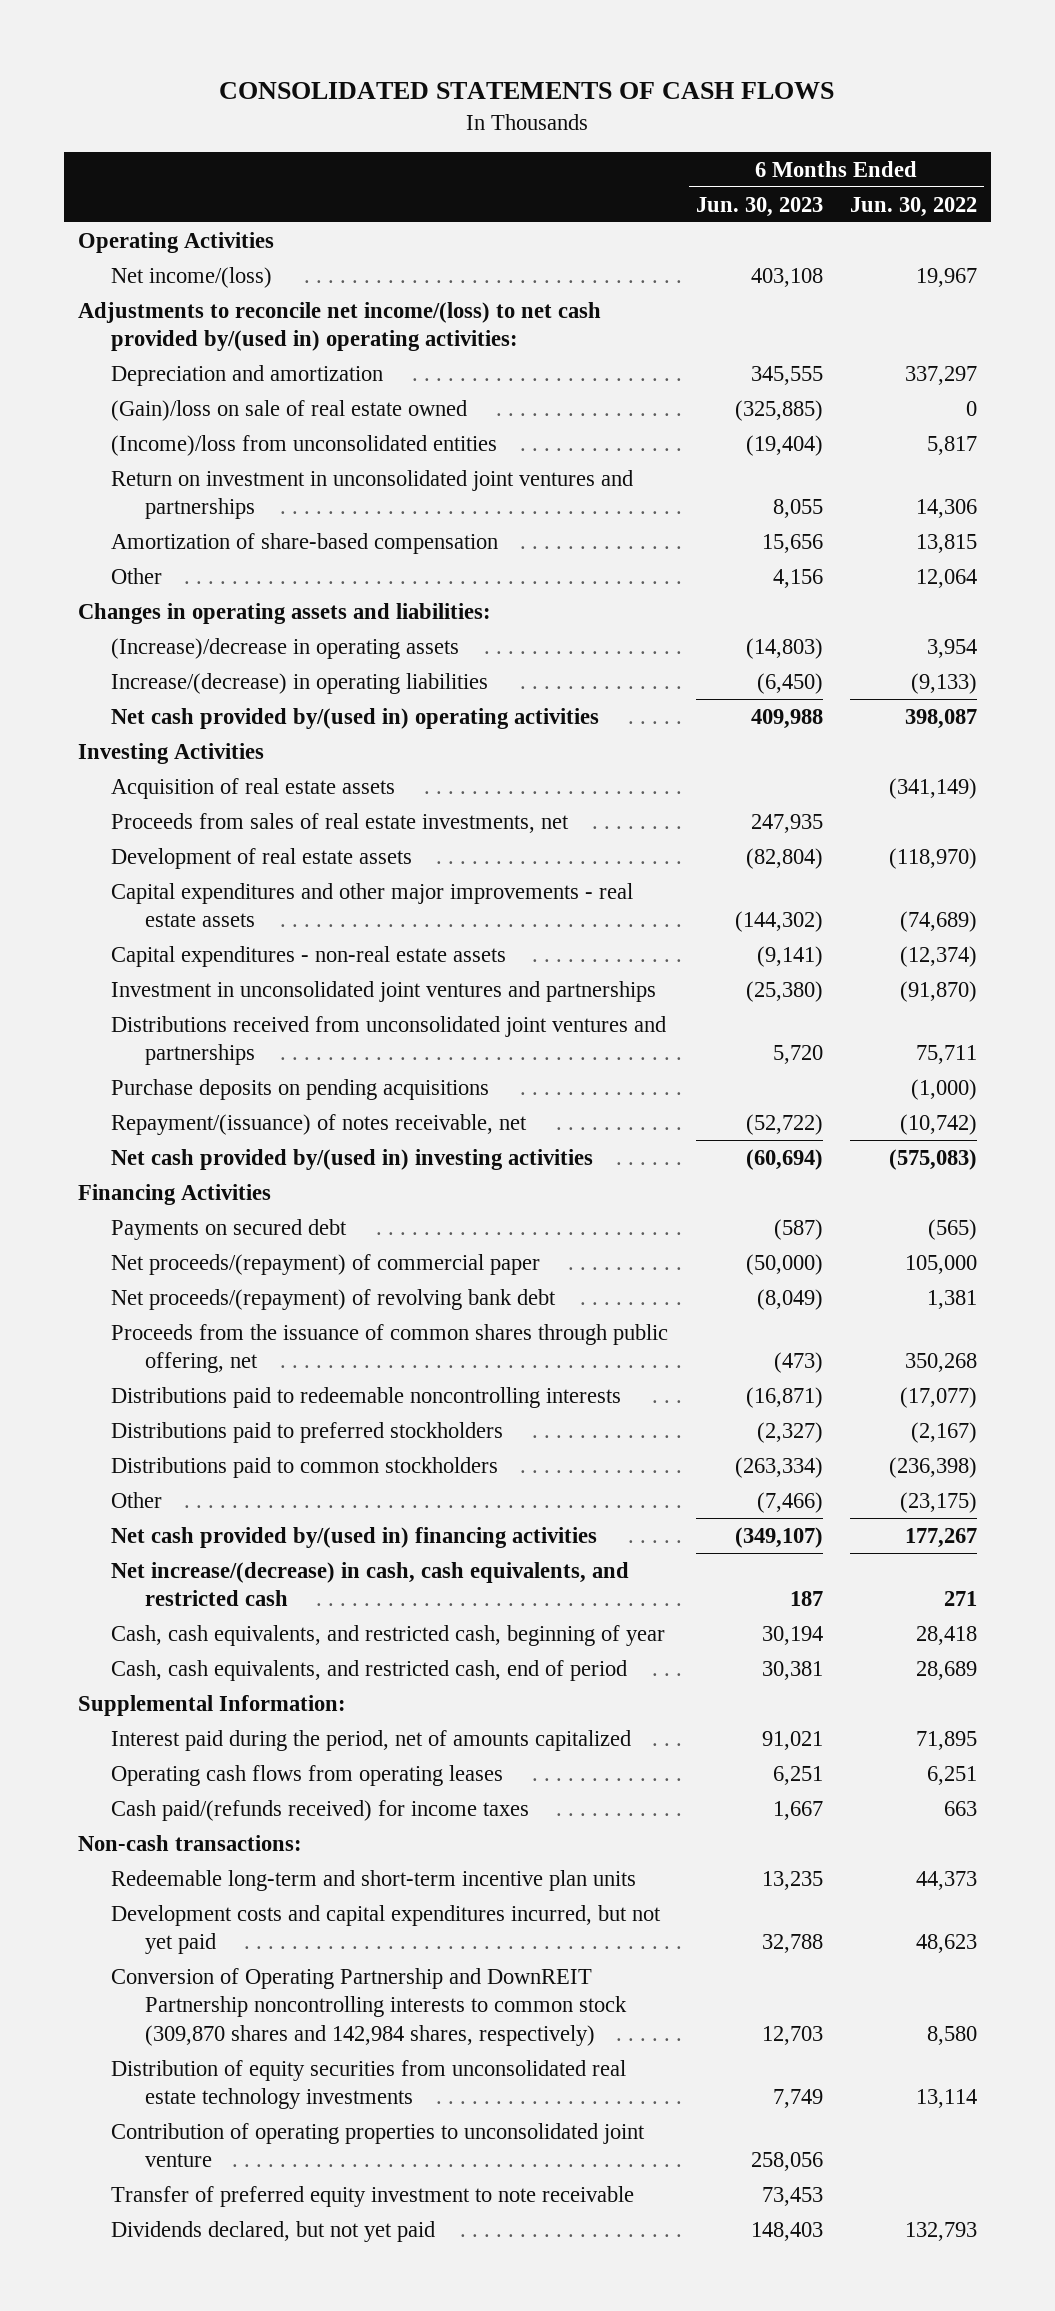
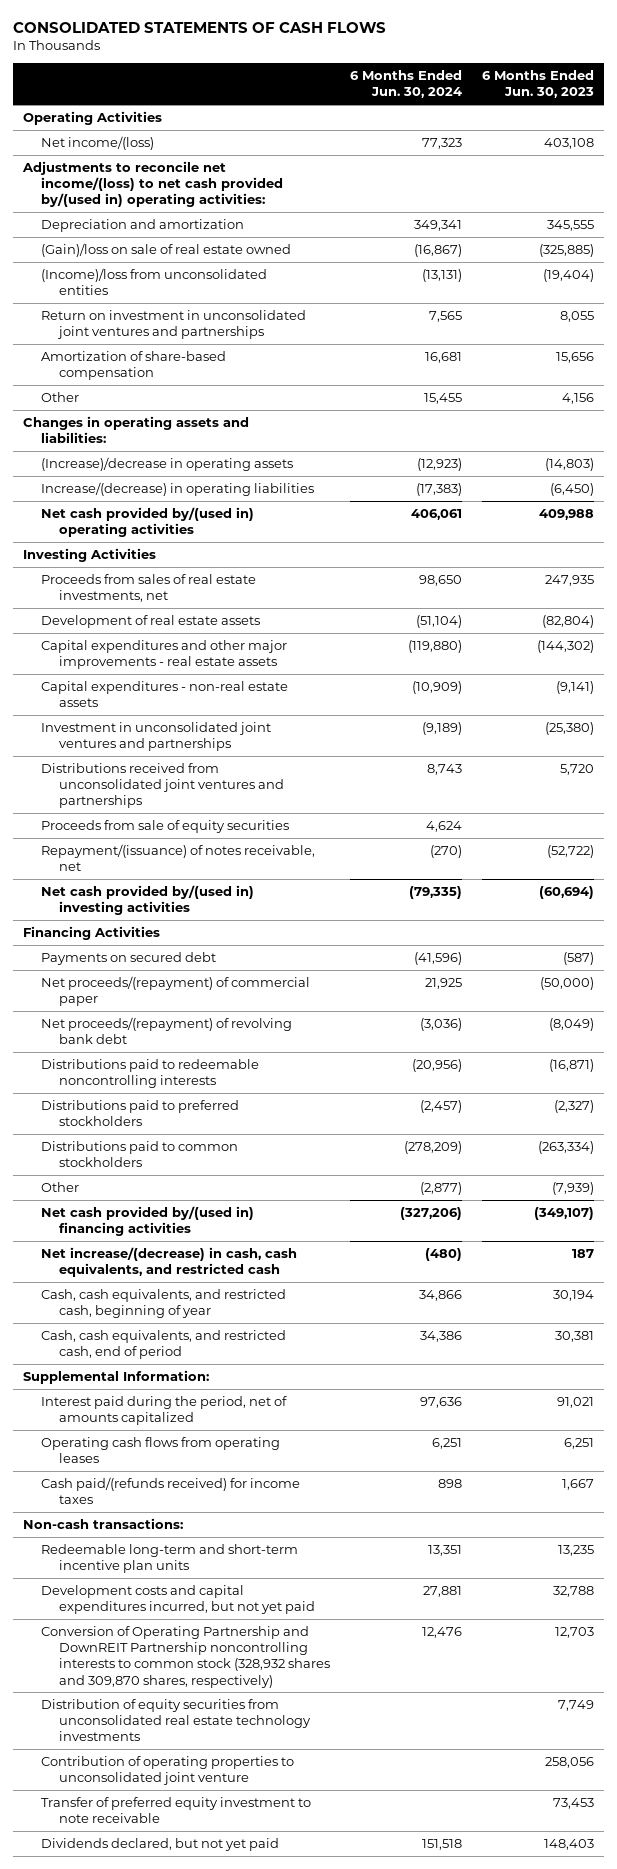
[849,196,977,217] Jun. 30, 2022 -> none
none -> [350,70,463,99] 6 Months Ended Jun. 30, 2024
[111,777,396,799] Acquisition of real estate assets -> none
[111,1078,490,1100] Purchase deposits on pending acquisitions -> none
none -> [41,819,290,833] Proceeds from sale of equity securities
[111,1323,669,1374] Proceeds from the issuance of common shares through public offering, net -> none
[756,1491,823,1513] (7,466) -> [552,1181,595,1195] (7,939)
[111,1967,627,2046] Conversion of Operating Partnership and DownREIT Partnership noncontrolling interests to common stock (309,870 shares and 142,984 shares, respectively) -> [41,1625,331,1688] Conversion of Operating Partnership and DownREIT Partnership noncontrolling interests to common stock (328,932 shares and 309,870 shares, respectively)

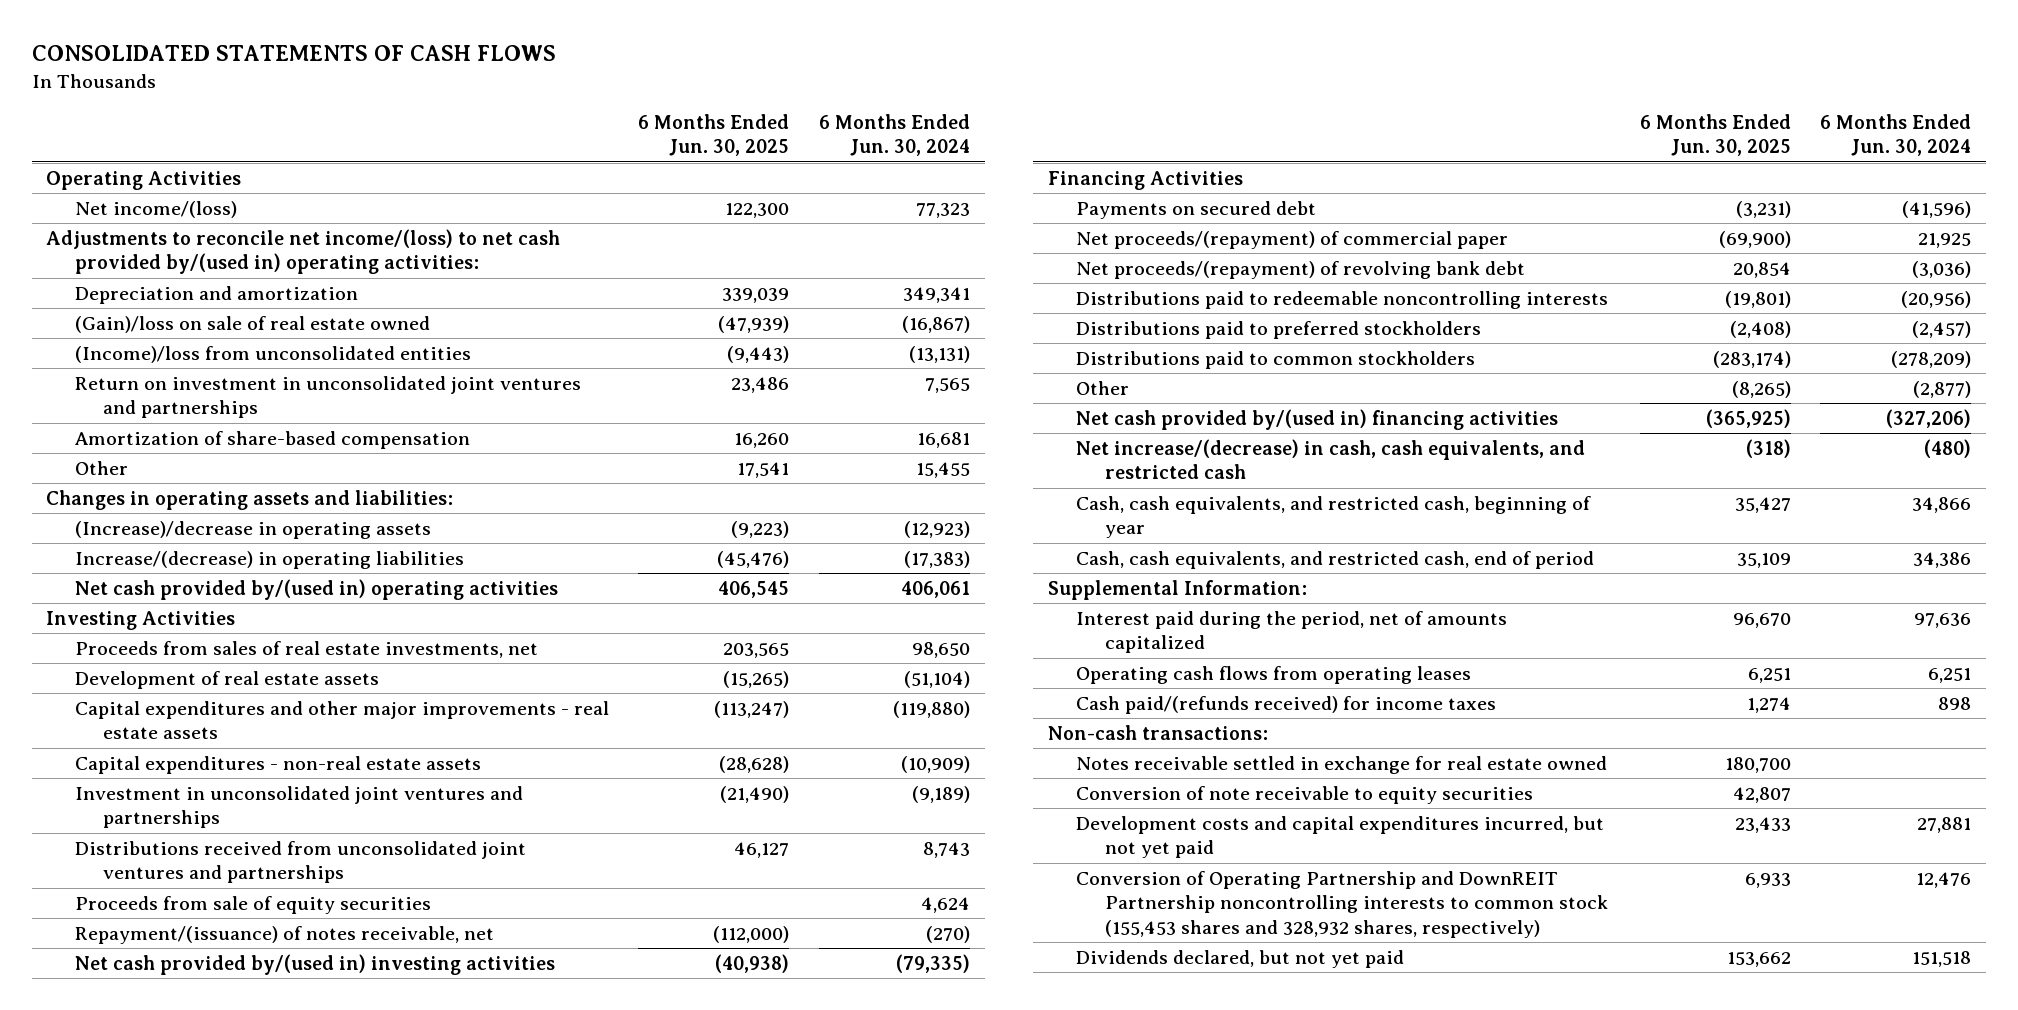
[482,70,595,99] 6 Months Ended Jun. 30, 2023 -> none
none -> [638,113,790,157] 6 Months Ended Jun. 30, 2025
[41,1543,299,1574] Redeemable long-term and short-term incentive plan units -> none
none -> [1076,755,1608,774] Notes receivable settled in exchange for real estate owned
none -> [1076,785,1534,804] Conversion of note receivable to equity securities
[41,1698,312,1742] Distribution of equity securities from unconsolidated real estate technology investments -> none
[41,1755,295,1786] Contribution of operating properties to unconsolidated joint venture -> none
[41,1796,312,1824] Transfer of preferred equity investment to note receivable -> none
[41,1625,331,1688] Conversion of Operating Partnership and DownREIT Partnership noncontrolling interests to common stock (328,932 shares and 309,870 shares, respectively) -> [1076,870,1608,939] Conversion of Operating Partnership and DownREIT Partnership noncontrolling interests to common stock (155,453 shares and 328,932 shares, respectively)

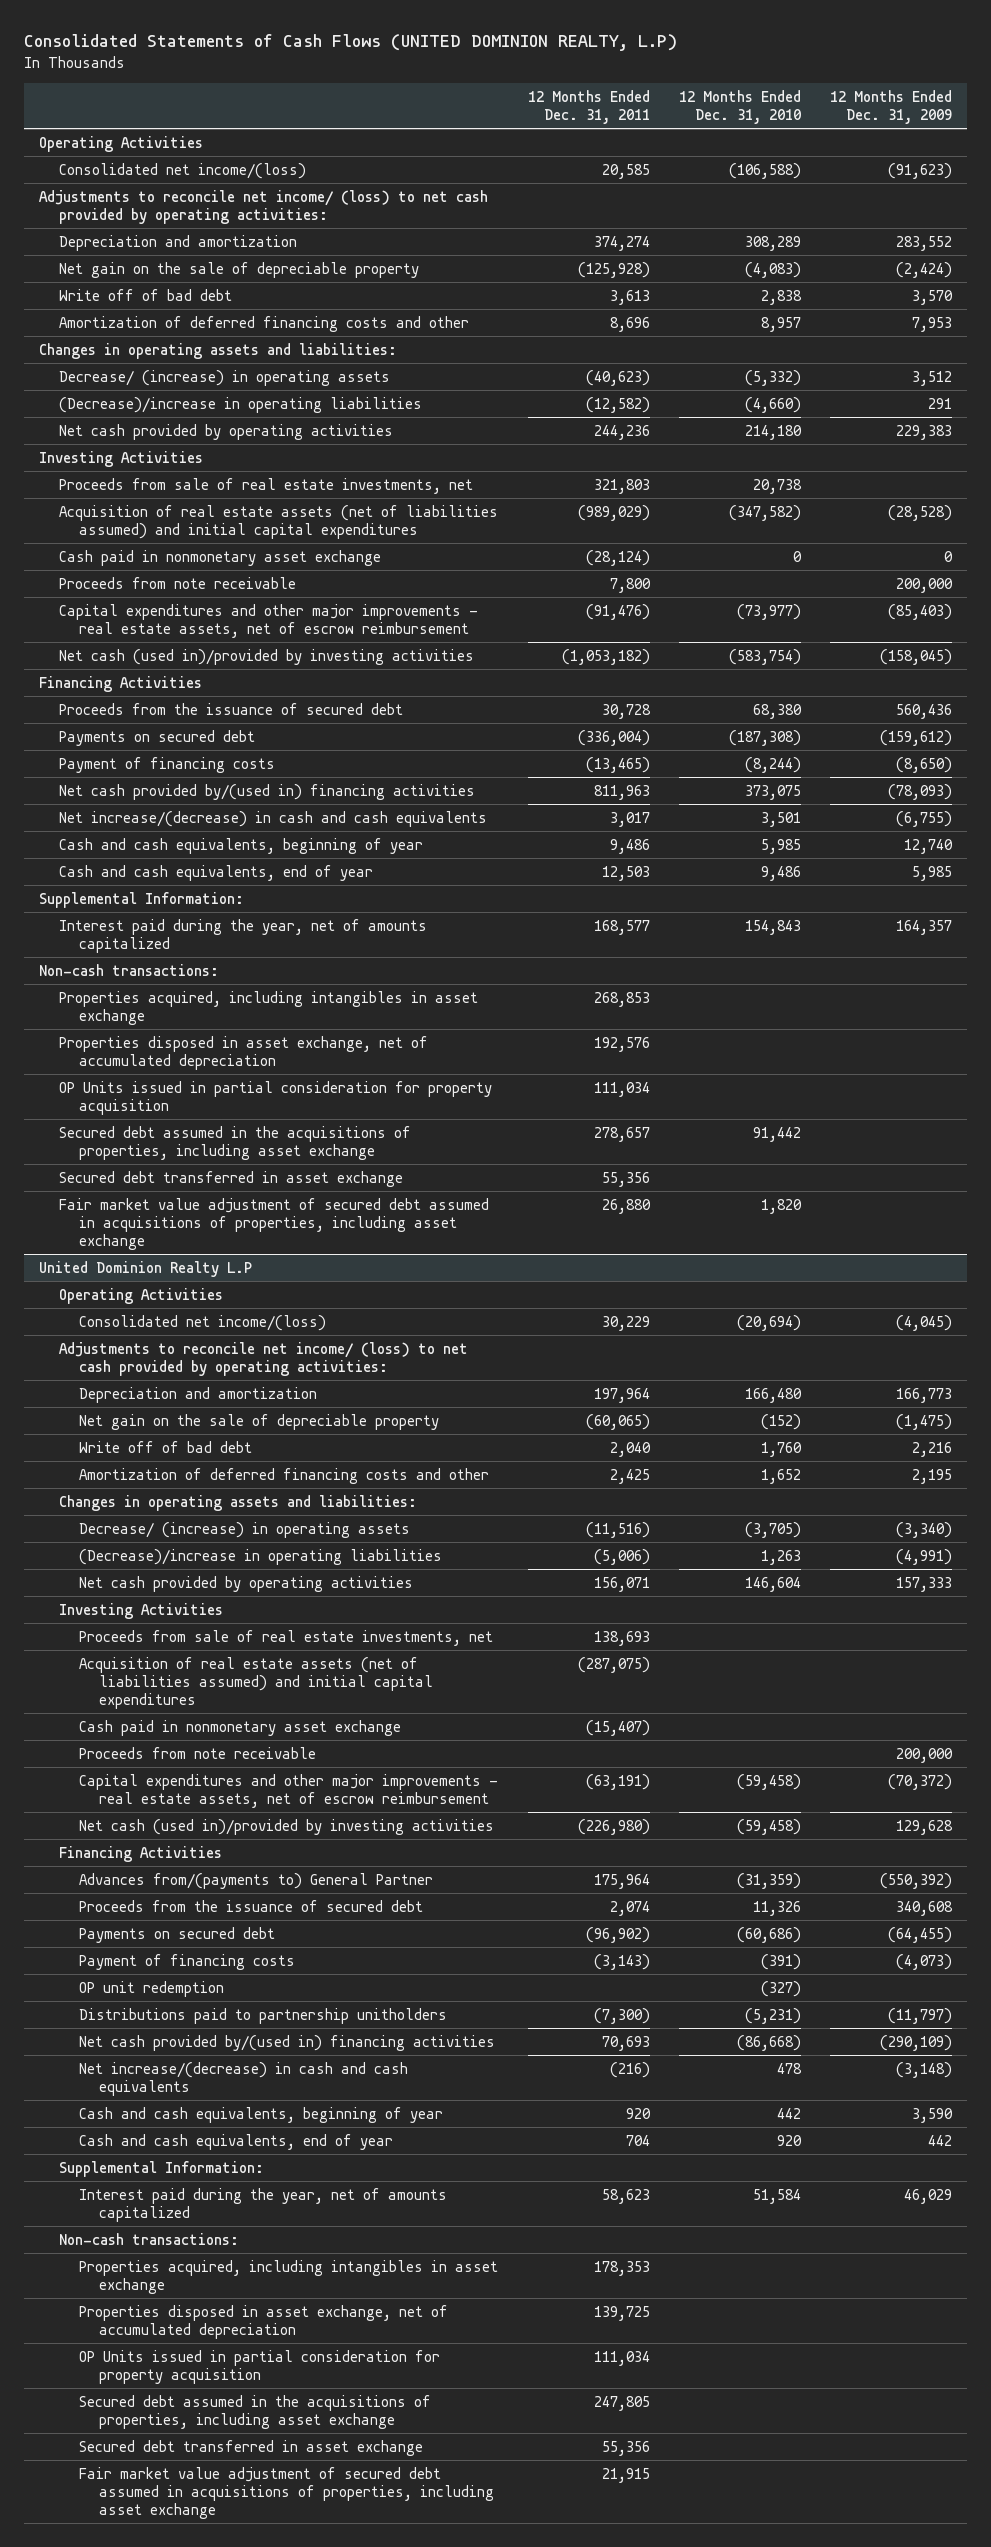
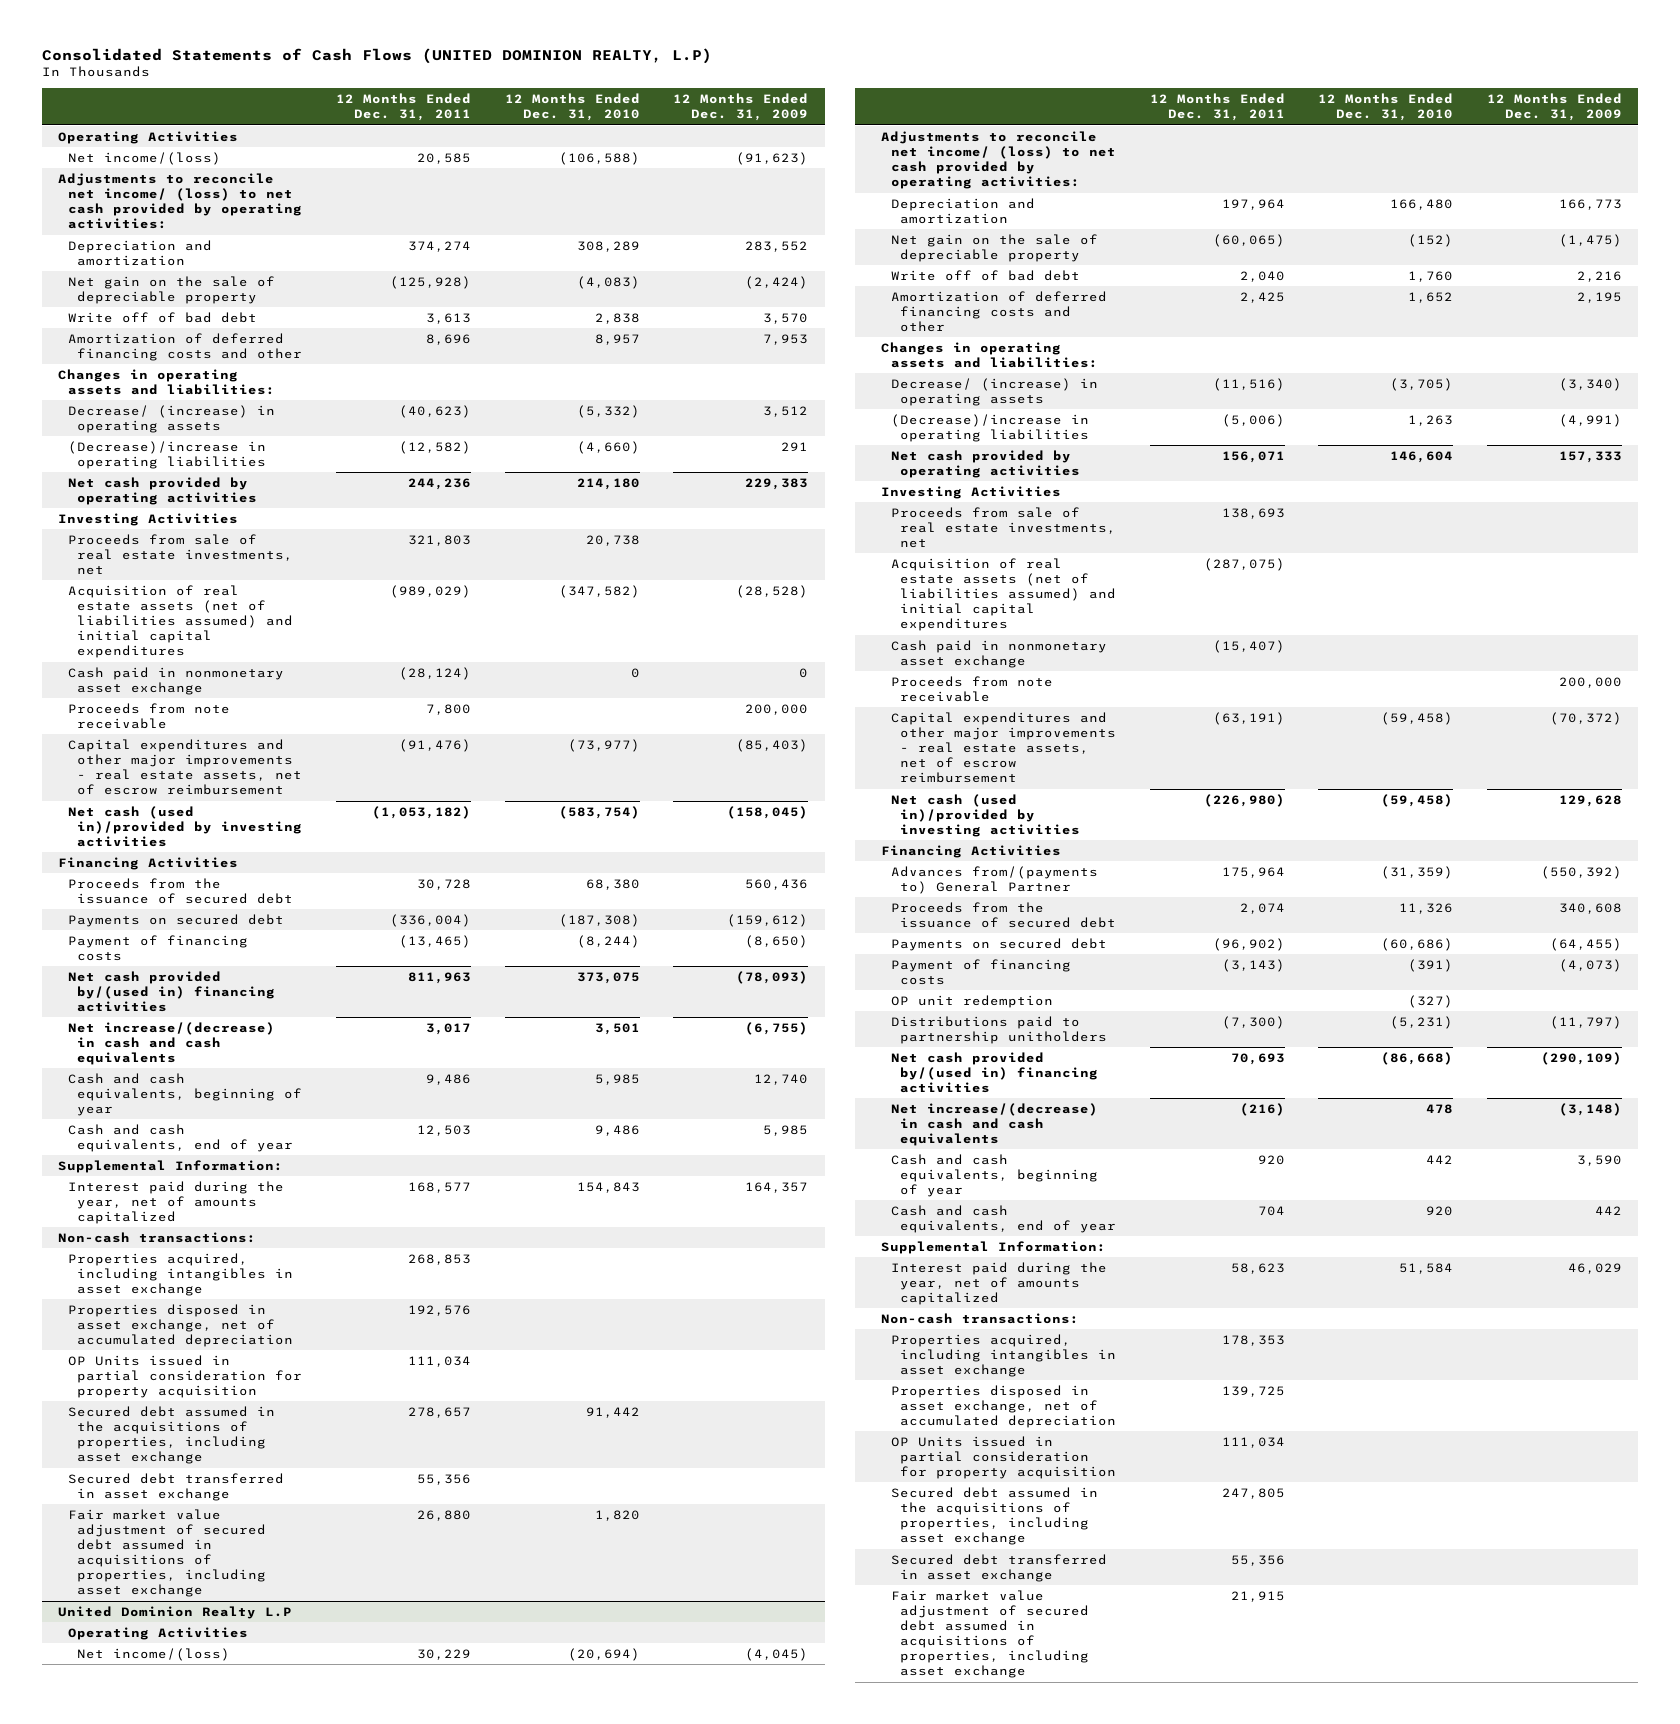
[58,162,306,179] Consolidated net income/(loss) -> [67,151,221,165] Net income/(loss)
[79,1314,327,1331] Consolidated net income/(loss) -> [77,1647,231,1661] Net income/(loss)

